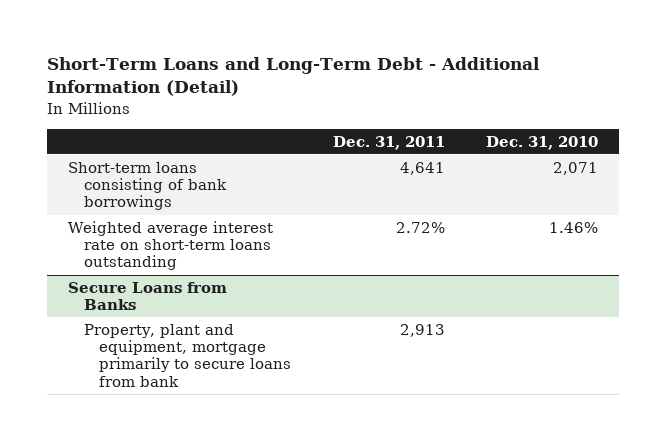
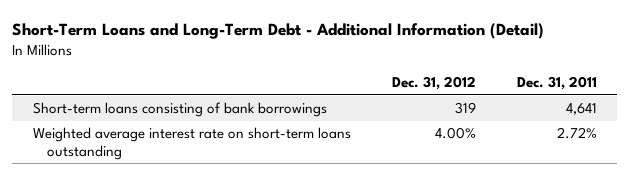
[486,135,599,150] Dec. 31, 2010 -> none
none -> [391,76,476,91] Dec. 31, 2012
[67,282,227,311] Secure Loans from Banks -> none
[83,324,292,387] Property, plant and equipment, mortgage primarily to secure loans from bank -> none

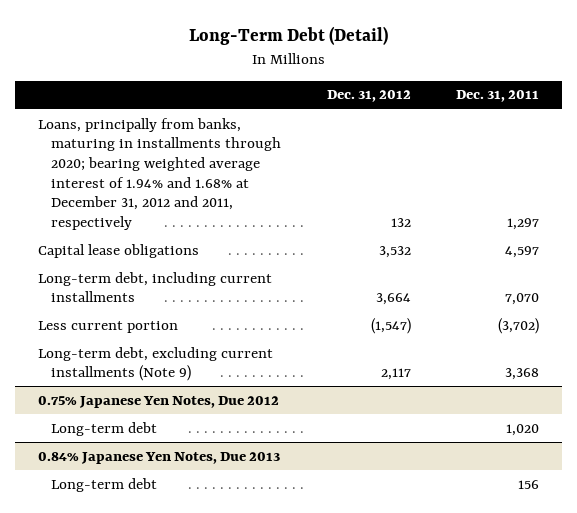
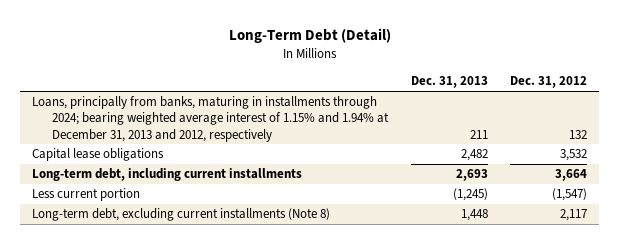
[456,90,540,103] Dec. 31, 2011 -> none
none -> [410,76,488,89] Dec. 31, 2013
[37,117,282,230] Loans, principally from banks, maturing in installments through 2020; bearing weighted average interest of 1.94% and 1.68% at December 31, 2012 and 2011, respectively -> [31,96,389,142] Loans, principally from banks, maturing in installments through 2024; bearing weighted average interest of 1.15% and 1.94% at December 31, 2013 and 2012, respectively
[37,395,279,408] 0.75% Japanese Yen Notes, Due 2012 -> none
[51,421,158,436] Long-term debt -> none
[37,451,280,464] 0.84% Japanese Yen Notes, Due 2013 -> none
[51,477,158,492] Long-term debt -> none
[37,346,273,382] Long-term debt, excluding current installments (Note 9) -> [31,208,330,222] Long-term debt, excluding current installments (Note 8)

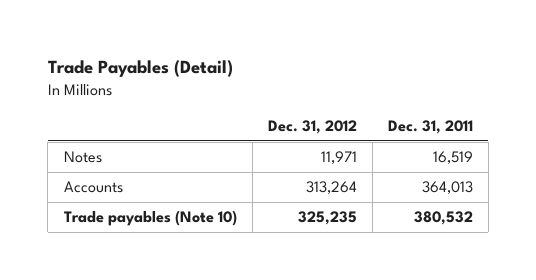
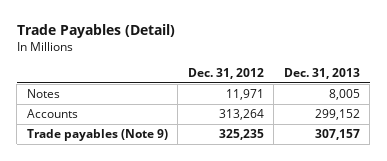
[387,120,473,135] Dec. 31, 2011 -> none
none -> [283,68,360,80] Dec. 31, 2013
[63,210,237,227] Trade payables (Note 10) -> [26,129,168,142] Trade payables (Note 9)

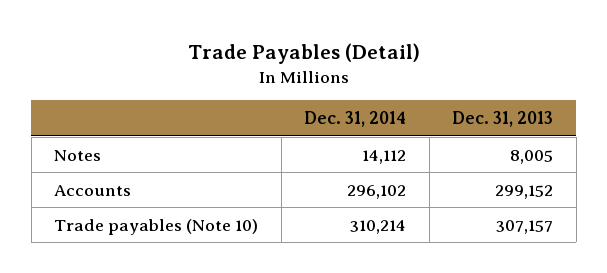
[187,68,264,80] Dec. 31, 2012 -> none
none -> [304,111,407,128] Dec. 31, 2014
[26,129,168,142] Trade payables (Note 9) -> [54,218,259,235] Trade payables (Note 10)

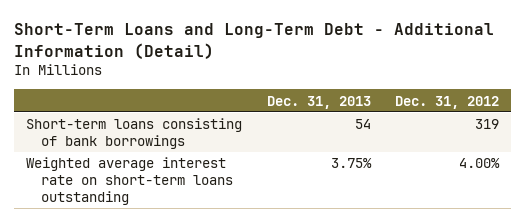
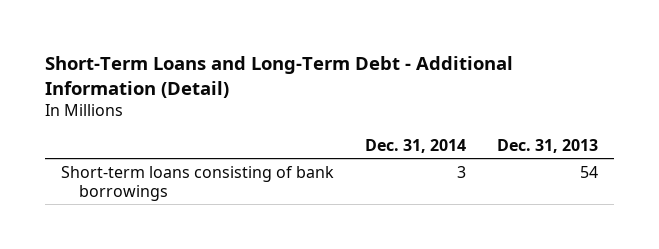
[394,95,499,109] Dec. 31, 2012 -> none
none -> [365,138,467,153] Dec. 31, 2014
[26,157,234,205] Weighted average interest rate on short-term loans outstanding -> none

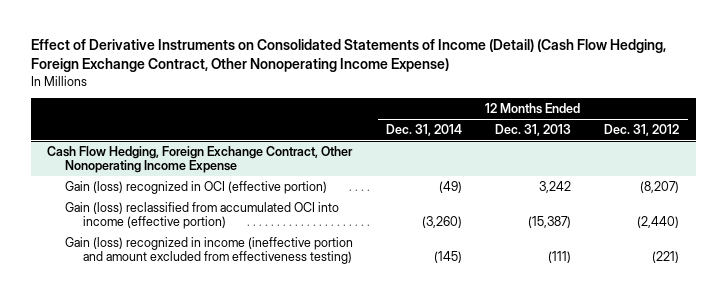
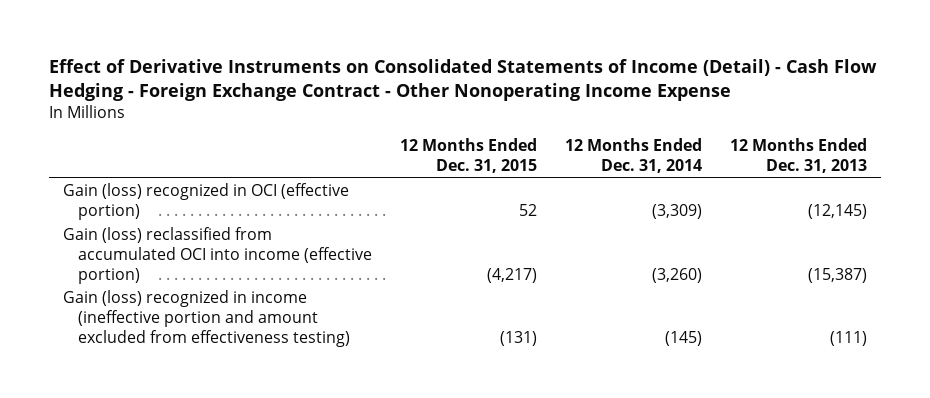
[30,39,666,73] Effect of Derivative Instruments on Consolidated Statements of Income (Detail) (Cash Flow Hedging, Foreign Exchange Contract, Other Nonoperating Income Expense) -> [49,59,878,102] Effect of Derivative Instruments on Consolidated Statements of Income (Detail) - Cash Flow Hedging - Foreign Exchange Contract - Other Nonoperating Income Expense
[604,123,680,136] Dec. 31, 2012 -> none
none -> [399,138,537,174] 12 Months Ended Dec. 31, 2015
[47,145,354,174] Cash Flow Hedging, Foreign Exchange Contract, Other Nonoperating Income Expense -> none
[439,180,463,193] (49) -> [651,204,702,220] (3,309)
[539,180,572,193] 3,242 -> [808,204,868,220] (12,145)

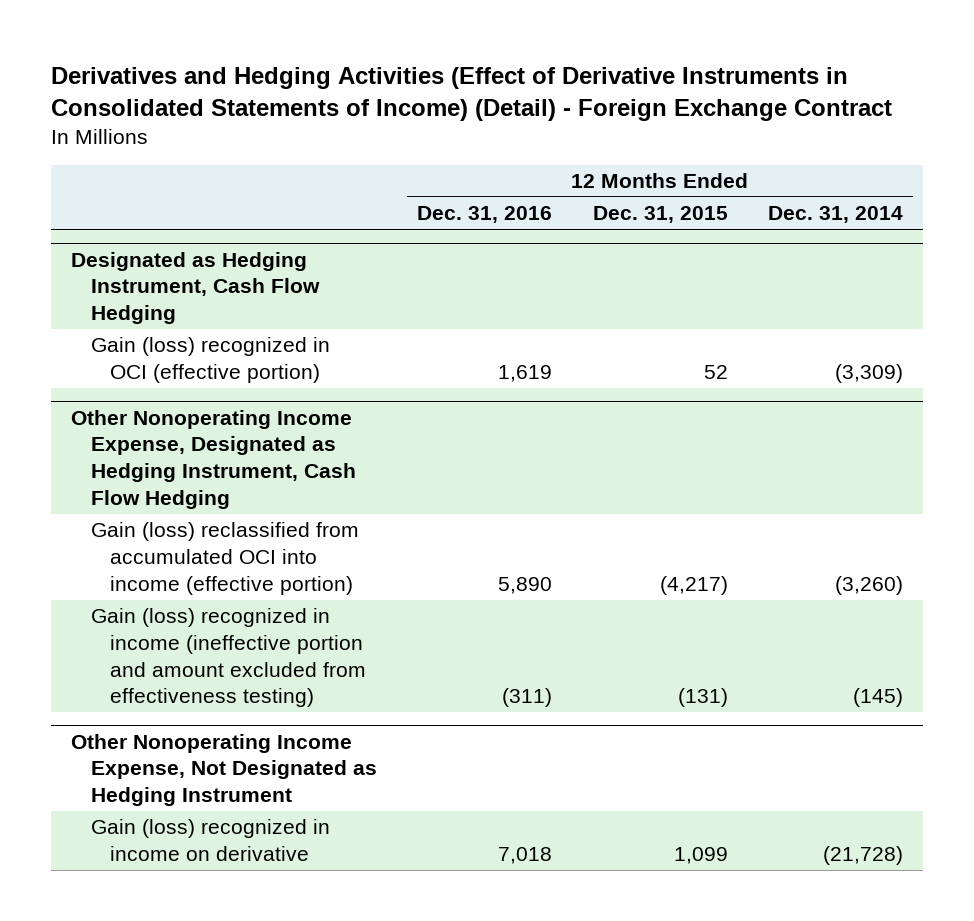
[49,59,878,102] Effect of Derivative Instruments on Consolidated Statements of Income (Detail) - Cash Flow Hedging - Foreign Exchange Contract - Other Nonoperating Income Expense -> [51,66,893,121] Derivatives and Hedging Activities (Effect of Derivative Instruments in Consolidated Statements of Income) (Detail) - Foreign Exchange Contract
[730,138,868,174] 12 Months Ended Dec. 31, 2013 -> none
none -> [417,206,553,224] Dec. 31, 2016
none -> [71,251,320,325] Designated as Hedging Instrument, Cash Flow Hedging
none -> [71,409,356,509] Other Nonoperating Income Expense, Designated as Hedging Instrument, Cash Flow Hedging
none -> [71,733,377,807] Other Nonoperating Income Expense, Not Designated as Hedging Instrument
none -> [90,819,330,861] Gain (loss) recognized in income on derivative

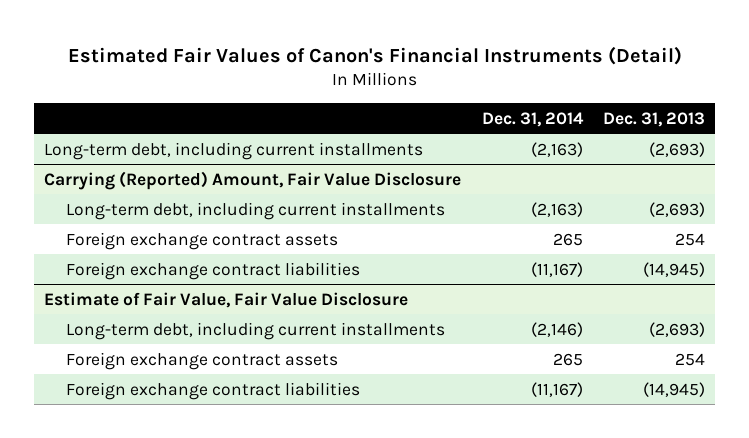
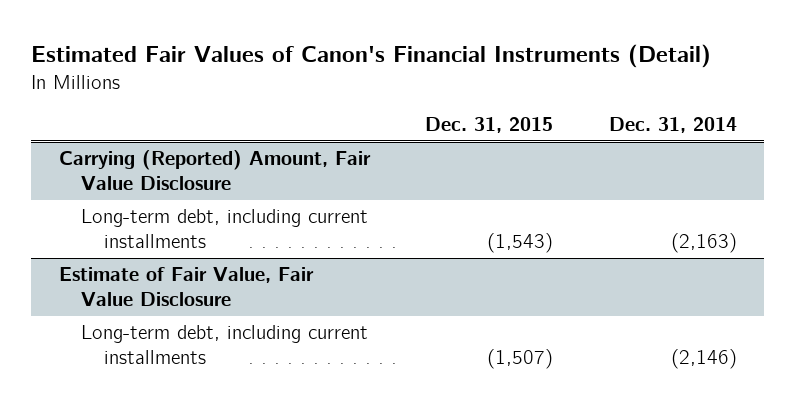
[602,111,705,127] Dec. 31, 2013 -> none
none -> [425,117,554,134] Dec. 31, 2015
[44,141,424,160] Long-term debt, including current installments -> none
[65,231,338,250] Foreign exchange contract assets -> none
[65,261,360,280] Foreign exchange contract liabilities -> none
[65,351,338,370] Foreign exchange contract assets -> none
[65,381,360,400] Foreign exchange contract liabilities -> none

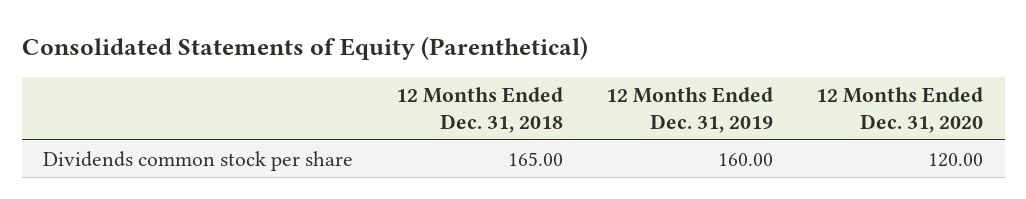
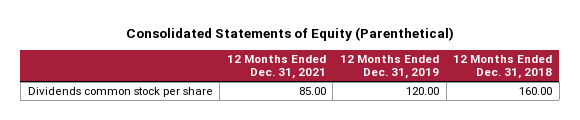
[816,86,984,133] 12 Months Ended Dec. 31, 2020 -> none
none -> [226,55,326,80] 12 Months Ended Dec. 31, 2021
[508,151,564,166] 165.00 -> [519,87,553,96] 160.00
[718,152,774,166] 160.00 -> [406,87,440,96] 120.00

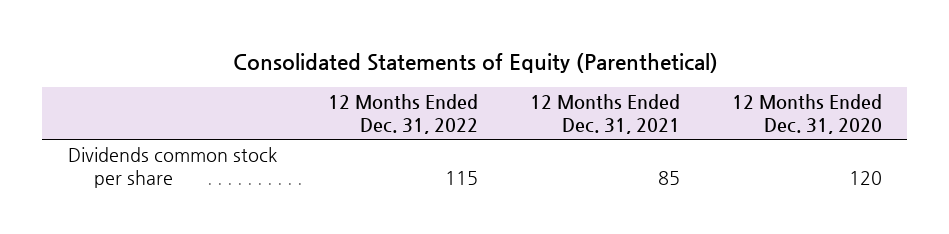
[340,55,440,80] 12 Months Ended Dec. 31, 2019 -> none
[453,55,553,80] 12 Months Ended Dec. 31, 2018 -> none
none -> [328,93,479,134] 12 Months Ended Dec. 31, 2022
none -> [731,93,882,134] 12 Months Ended Dec. 31, 2020
[298,87,326,96] 85.00 -> [657,170,680,185] 85

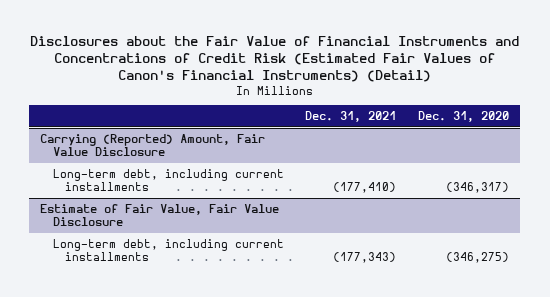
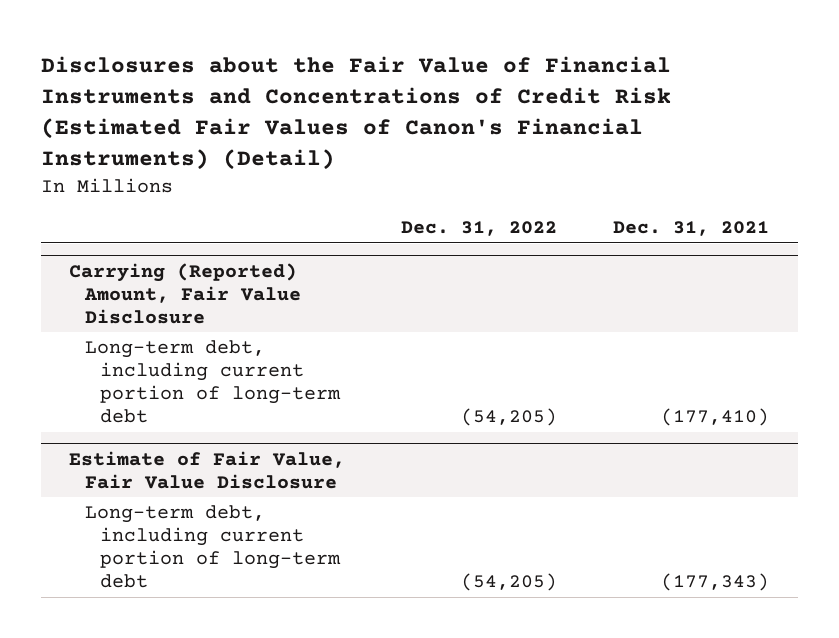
[418,111,510,123] Dec. 31, 2020 -> none
none -> [401,220,558,236] Dec. 31, 2022
[52,168,284,192] Long-term debt, including current installments -> [84,340,342,424] Long-term debt, including current portion of long-term debt
[52,238,284,262] Long-term debt, including current installments -> [84,505,342,589] Long-term debt, including current portion of long-term debt

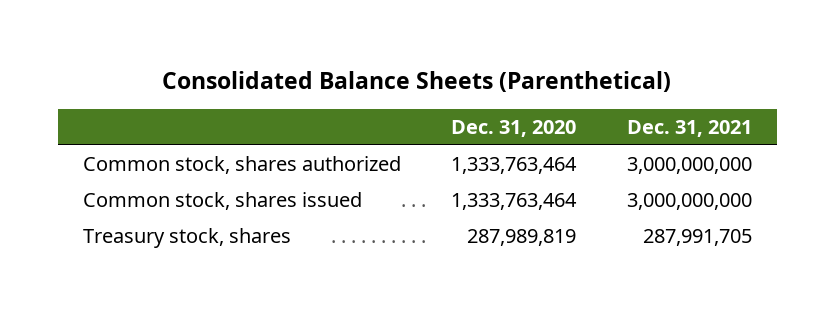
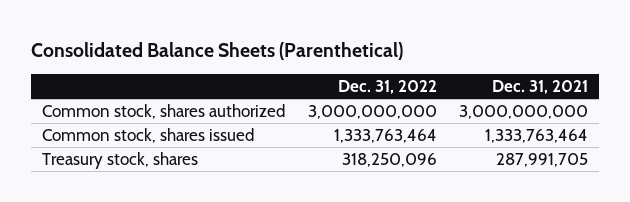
[451,120,577,138] Dec. 31, 2020 -> none
none -> [337,79,437,94] Dec. 31, 2022
[626,193,752,211] 3,000,000,000 -> [485,129,589,144] 1,333,763,464

